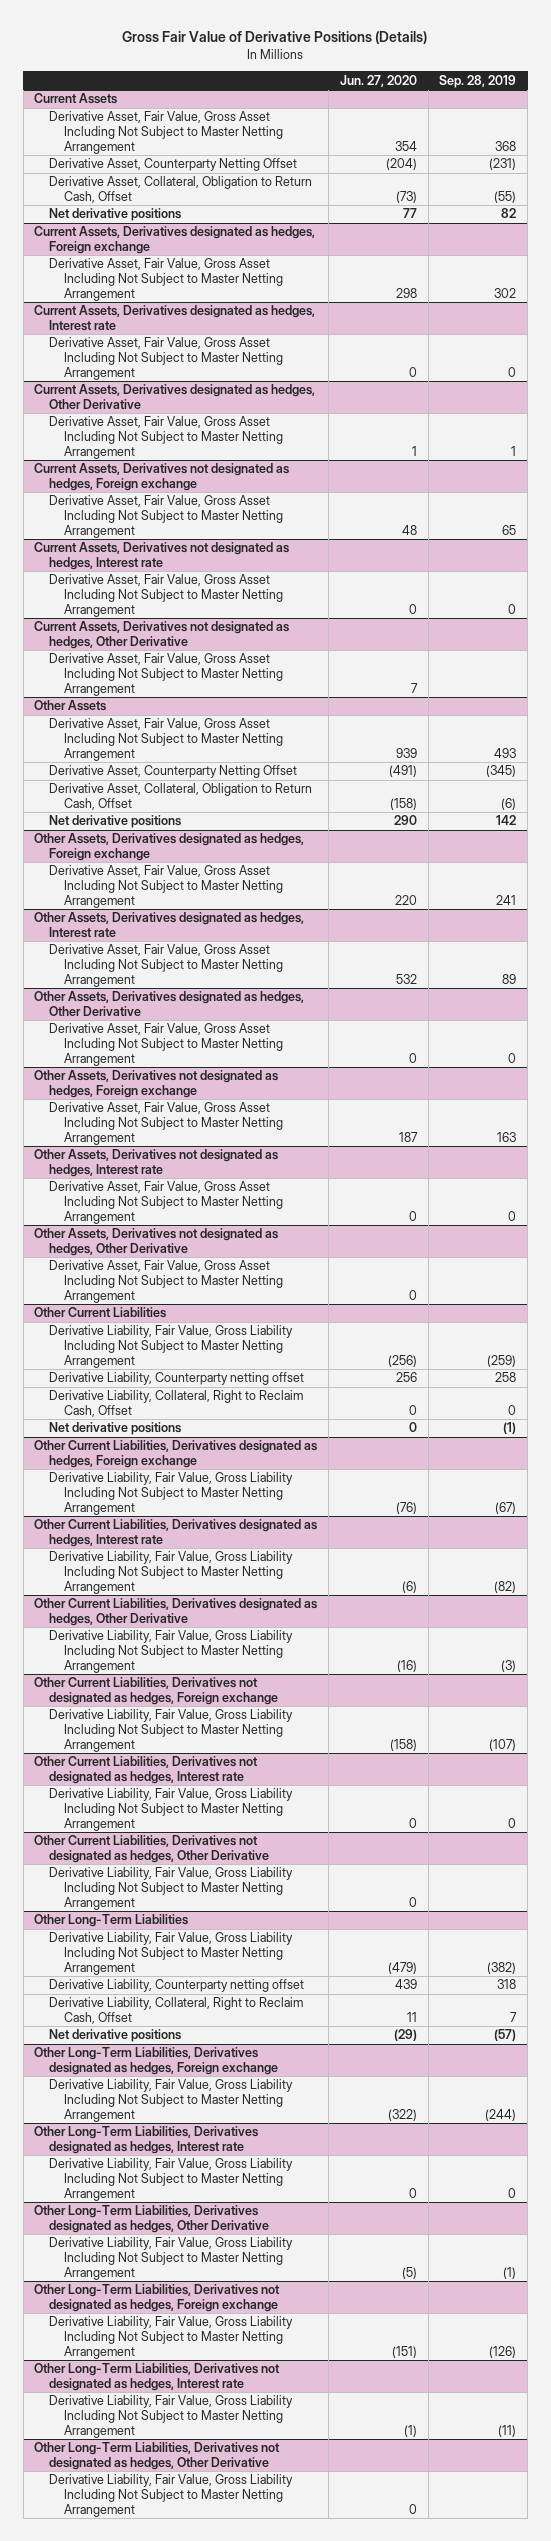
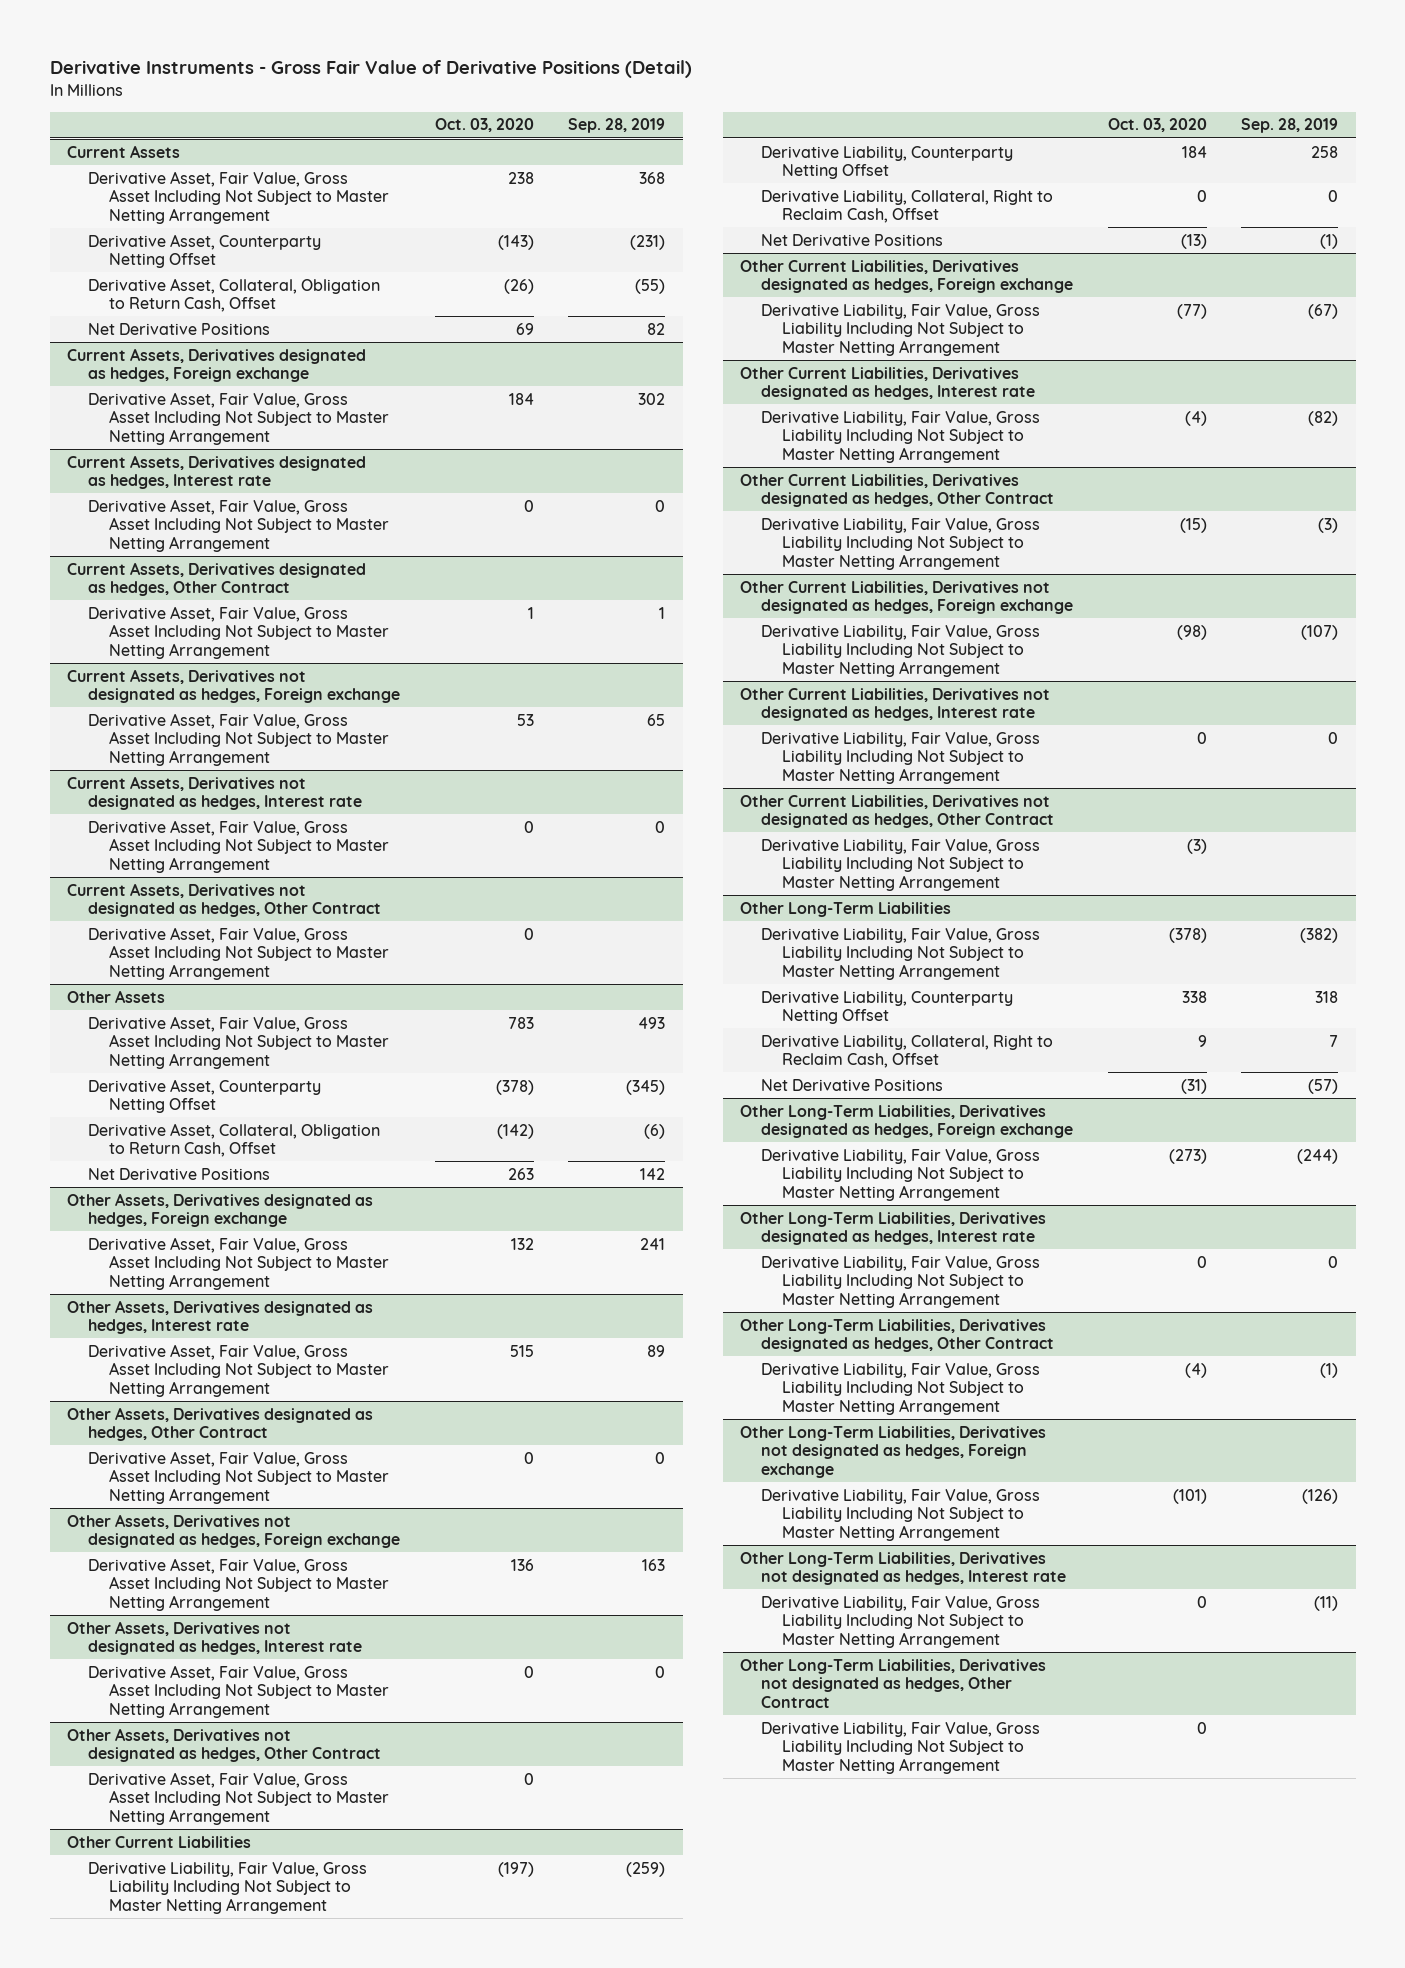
[122,31,428,45] Gross Fair Value of Derivative Positions (Details) -> [49,60,692,79] Derivative Instruments - Gross Fair Value of Derivative Positions (Detail)
[339,74,417,87] Jun. 27, 2020 -> none
none -> [434,118,534,133] Oct. 03, 2020
[49,208,182,222] Net derivative positions -> [87,322,270,335] Net Derivative Positions
[34,384,316,410] Current Assets, Derivatives designated as hedges, Other Derivative -> [66,561,366,597] Current Assets, Derivatives designated as hedges, Other Contract
[34,621,290,650] Current Assets, Derivatives not designated as hedges, Other Derivative -> [66,882,381,918] Current Assets, Derivatives not designated as hedges, Other Contract
[49,815,182,829] Net derivative positions -> [87,1167,270,1180] Net Derivative Positions
[34,991,305,1017] Other Assets, Derivatives designated as hedges, Other Derivative -> [66,1406,373,1442] Other Assets, Derivatives designated as hedges, Other Contract
[34,1228,279,1257] Other Assets, Derivatives not designated as hedges, Other Derivative -> [66,1727,381,1763] Other Assets, Derivatives not designated as hedges, Other Contract
[49,1372,305,1386] Derivative Liability, Counterparty netting offset -> [760,145,1013,180] Derivative Liability, Counterparty Netting Offset
[49,1422,182,1436] Net derivative positions -> [760,233,943,246] Net Derivative Positions
[34,1598,318,1627] Other Current Liabilities, Derivatives designated as hedges, Other Derivative -> [739,473,1054,508] Other Current Liabilities, Derivatives designated as hedges, Other Contract
[34,1835,270,1864] Other Current Liabilities, Derivatives not designated as hedges, Other Derivative -> [739,794,1054,829] Other Current Liabilities, Derivatives not designated as hedges, Other Contract
[49,1979,305,1993] Derivative Liability, Counterparty netting offset -> [760,990,1013,1025] Derivative Liability, Counterparty Netting Offset
[49,2029,182,2043] Net derivative positions -> [760,1078,943,1091] Net Derivative Positions
[34,2205,270,2234] Other Long-Term Liabilities, Derivatives designated as hedges, Other Derivative -> [739,1318,1054,1353] Other Long-Term Liabilities, Derivatives designated as hedges, Other Contract
[34,2442,281,2471] Other Long-Term Liabilities, Derivatives not designated as hedges, Other Derivative -> [739,1658,1046,1708] Other Long-Term Liabilities, Derivatives not designated as hedges, Other Contract

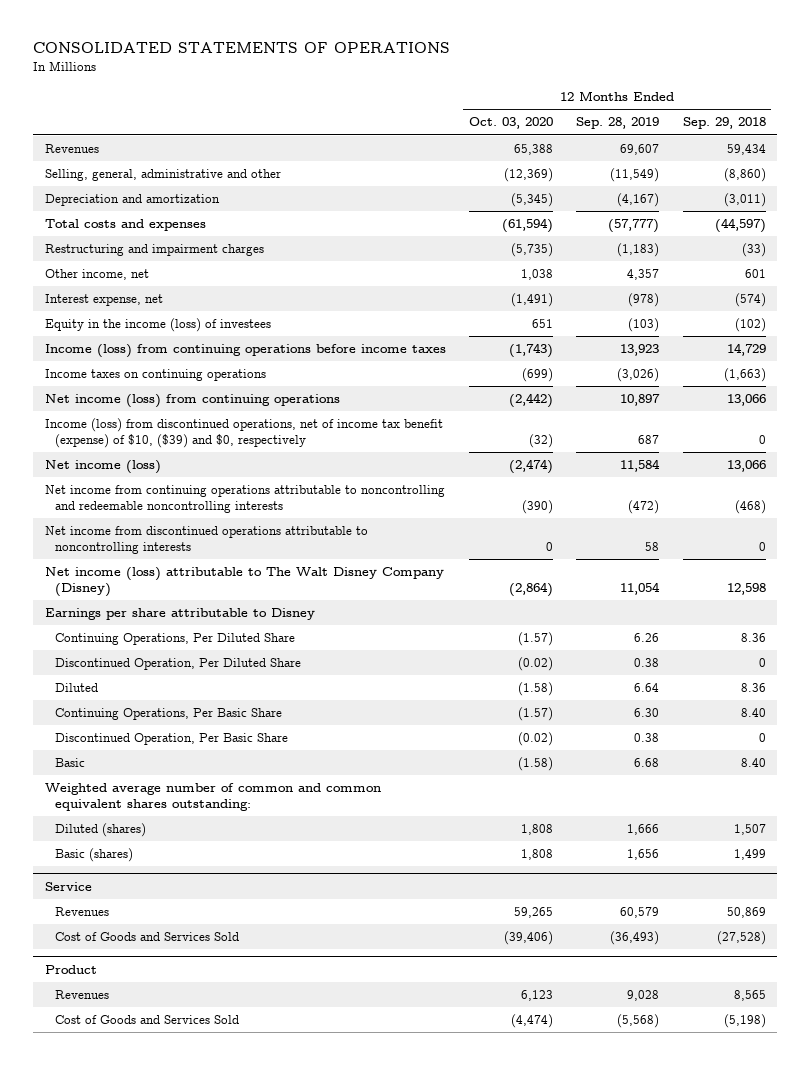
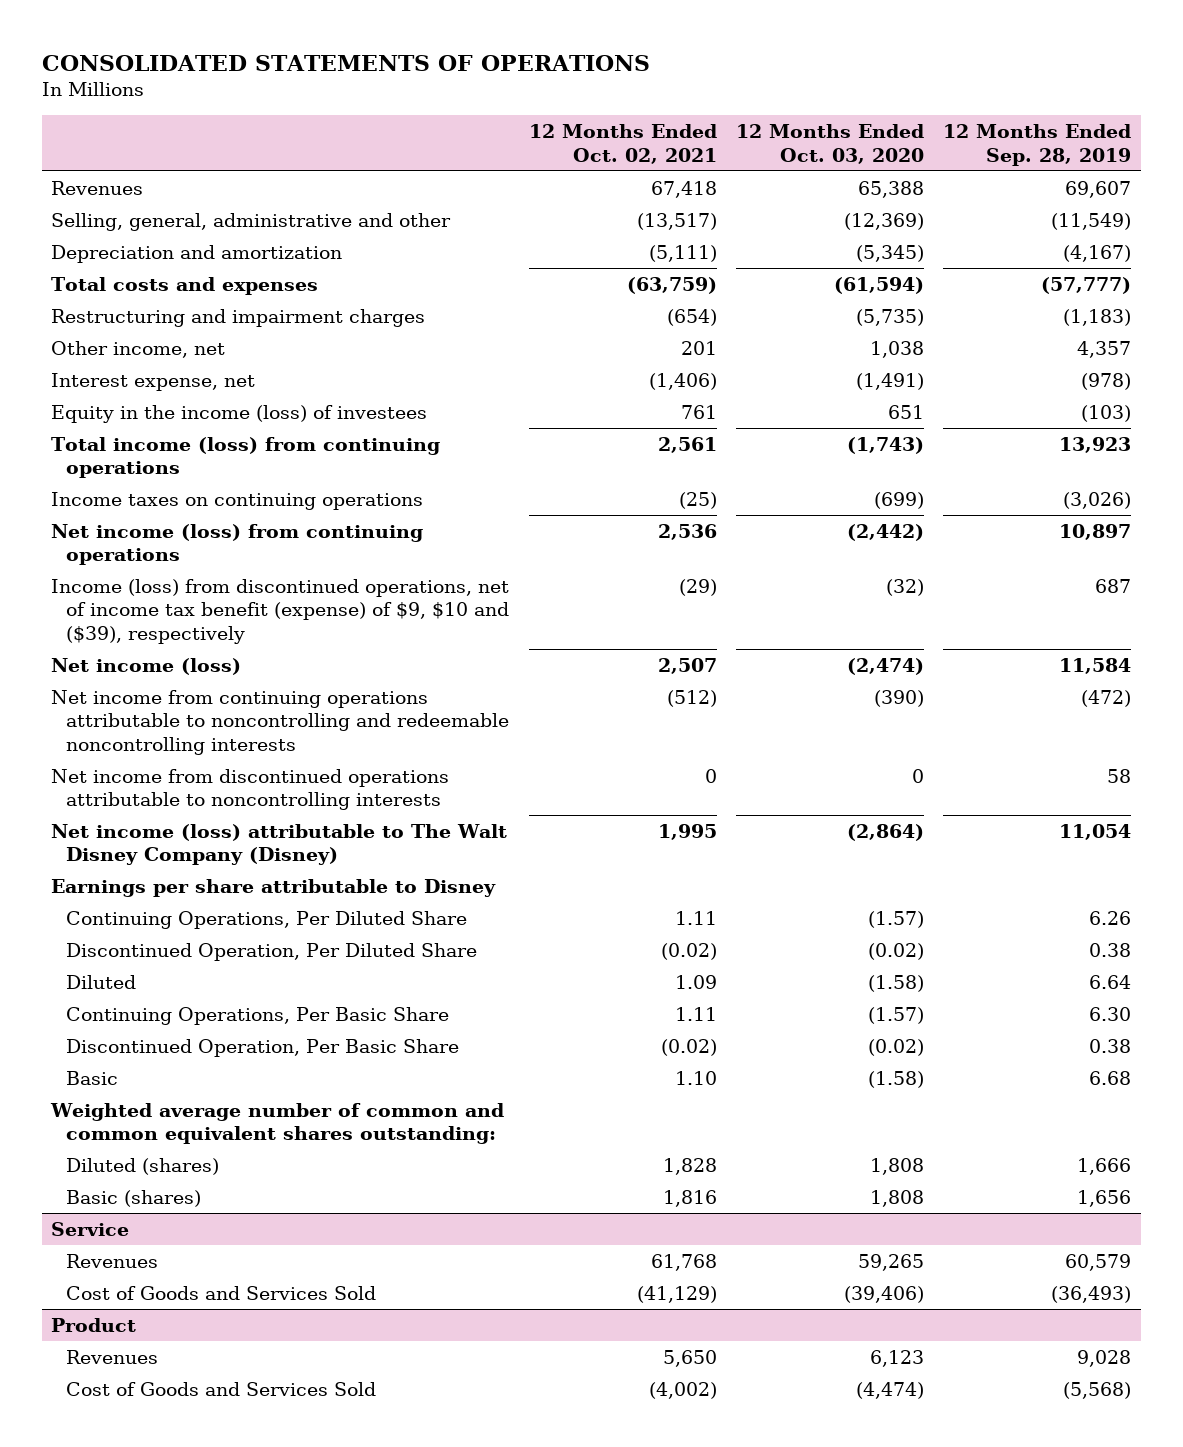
[682,117,766,130] Sep. 29, 2018 -> none
none -> [528,123,717,164] 12 Months Ended Oct. 02, 2021
[44,344,446,359] Income (loss) from continuing operations before income taxes -> [51,436,441,479] Total income (loss) from continuing operations
[44,418,443,448] Income (loss) from discontinued operations, net of income tax benefit (expense) of $10, ($39) and $0, respectively -> [51,578,510,645] Income (loss) from discontinued operations, net of income tax benefit (expense) of $9, $10 and ($39), respectively

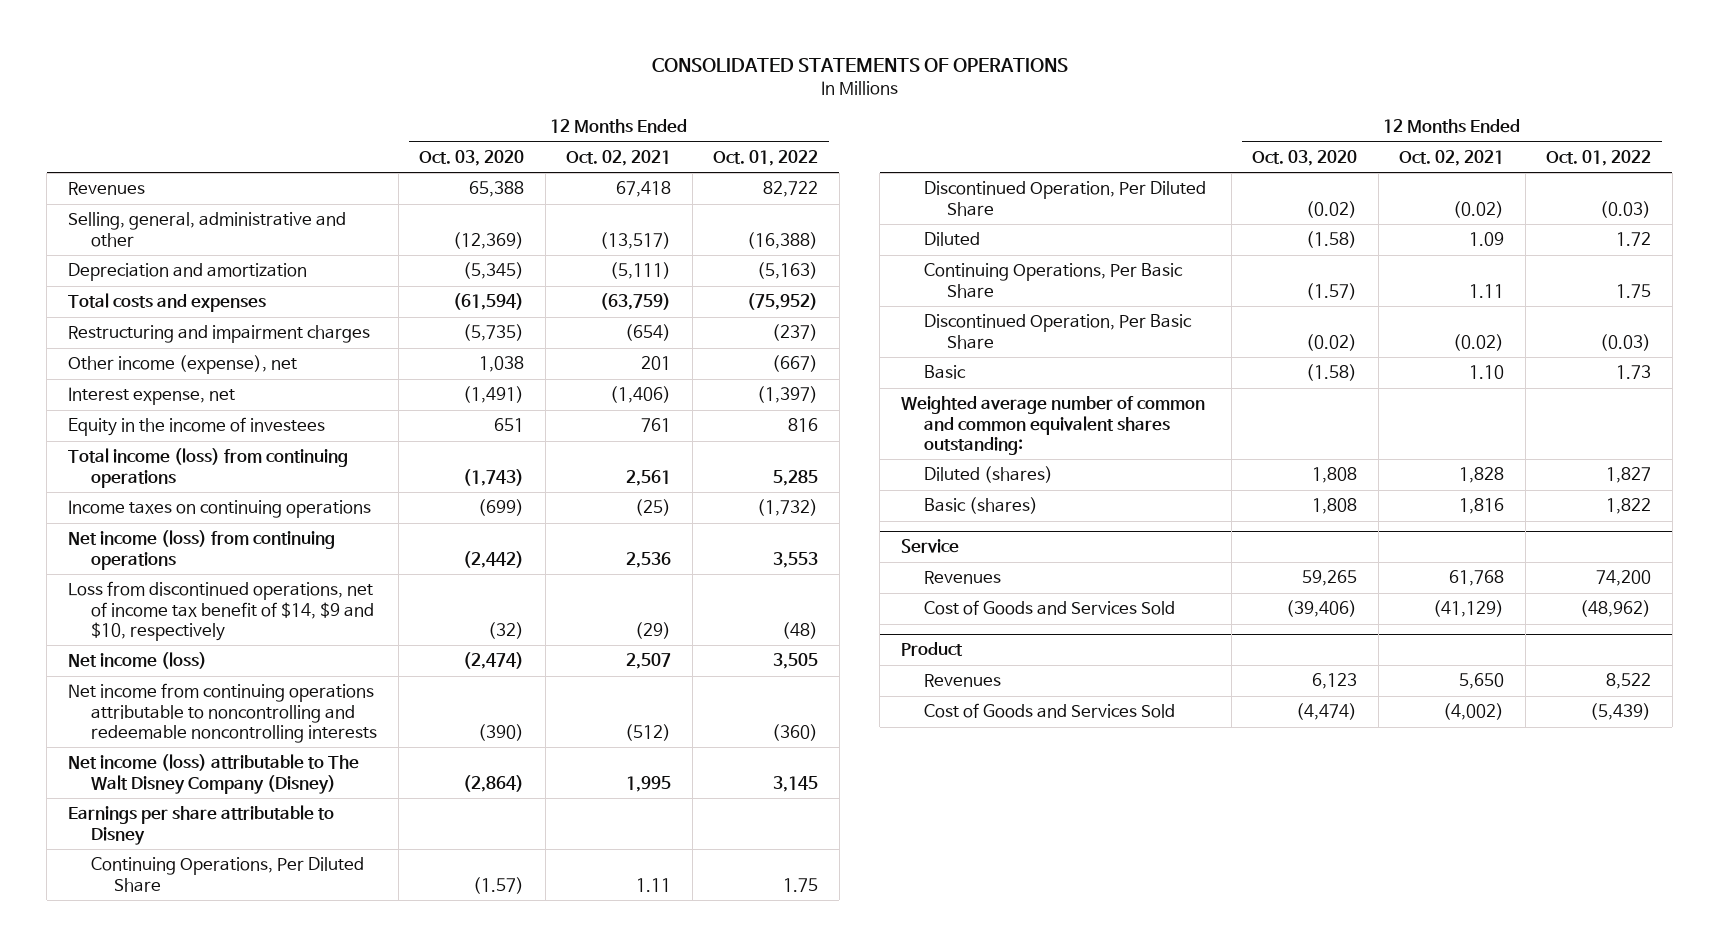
[943,123,1132,166] 12 Months Ended Sep. 28, 2019 -> none
none -> [713,149,819,166] Oct. 01, 2022
[51,340,226,358] Other income, net -> [67,355,297,375] Other income (expense), net
[51,404,428,423] Equity in the income (loss) of investees -> [67,417,325,437] Equity in the income of investees
[51,578,510,645] Income (loss) from discontinued operations, net of income tax benefit (expense) of $9, $10 and ($39), respectively -> [67,581,374,641] Loss from discontinued operations, net of income tax benefit of $14, $9 and $10, respectively
[51,768,450,811] Net income from discontinued operations attributable to noncontrolling interests -> none

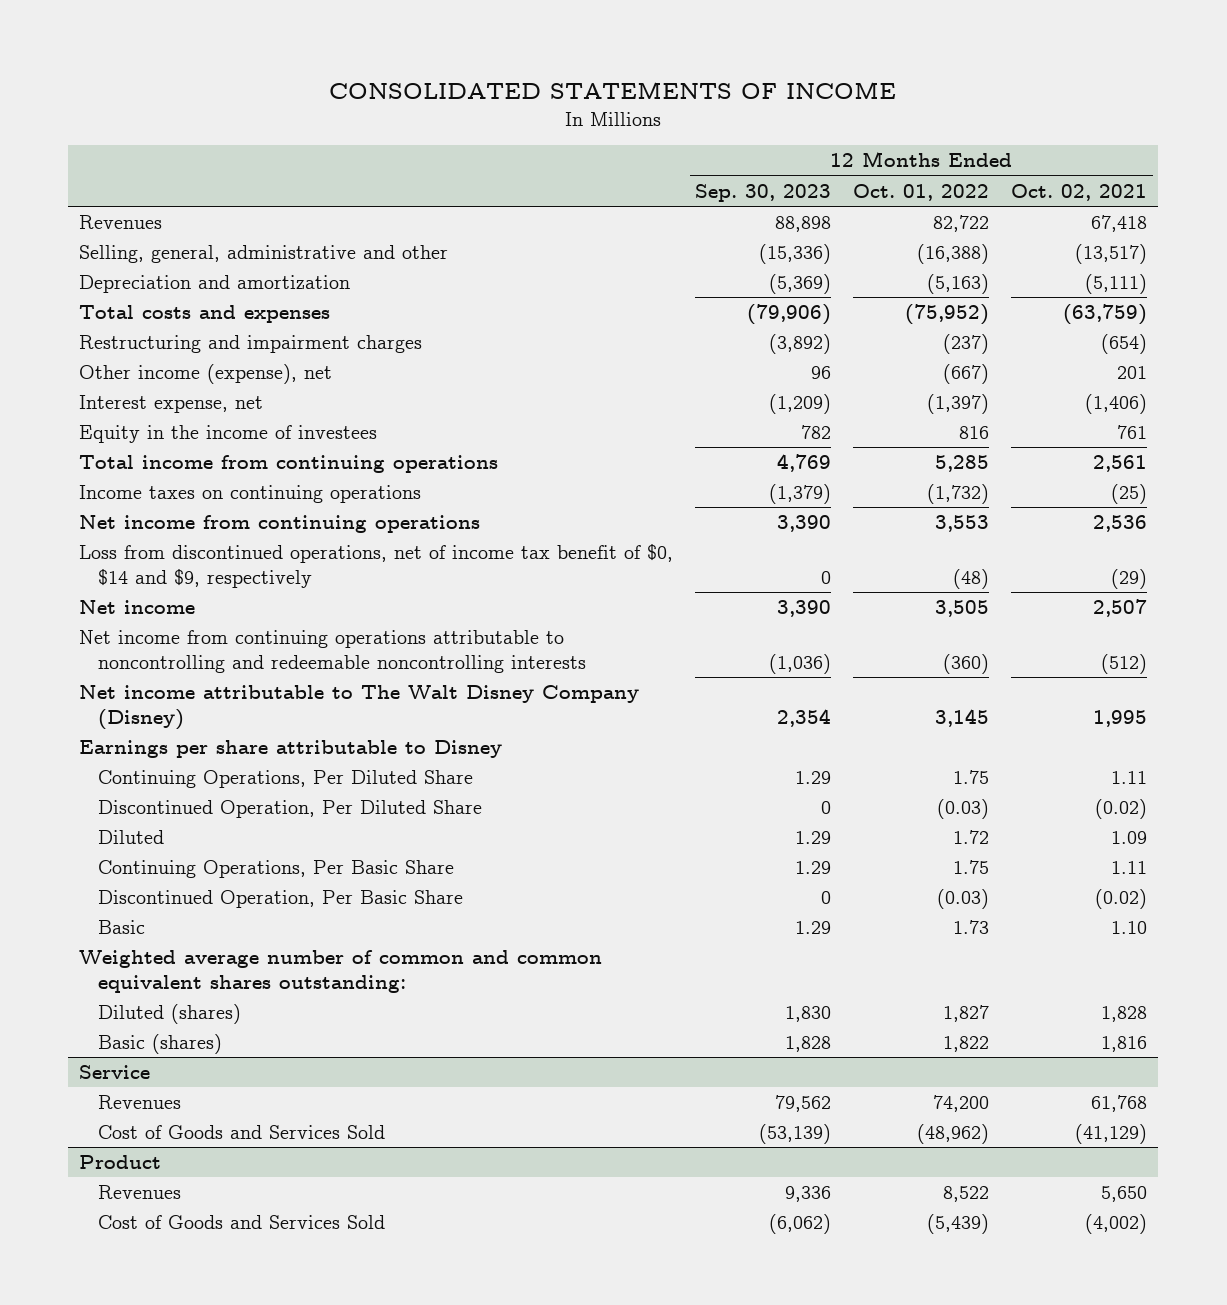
[651,58,1068,73] CONSOLIDATED STATEMENTS OF OPERATIONS -> [329,81,897,99] CONSOLIDATED STATEMENTS OF INCOME
[419,149,525,166] Oct. 03, 2020 -> none
none -> [695,183,832,202] Sep. 30, 2023
[67,448,348,488] Total income (loss) from continuing operations -> [79,455,499,474] Total income from continuing operations
[67,530,335,570] Net income (loss) from continuing operations -> [79,515,481,534] Net income from continuing operations
[67,581,374,641] Loss from discontinued operations, net of income tax benefit of $14, $9 and $10, respectively -> [79,544,674,588] Loss from discontinued operations, net of income tax benefit of $0, $14 and $9, respectively
[67,652,207,670] Net income (loss) -> [79,600,196,615] Net income
[67,754,359,794] Net income (loss) attributable to The Walt Disney Company (Disney) -> [79,685,640,730] Net income attributable to The Walt Disney Company (Disney)

